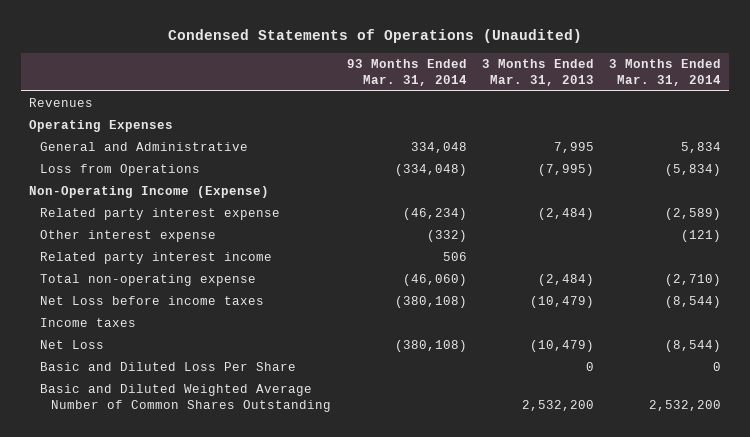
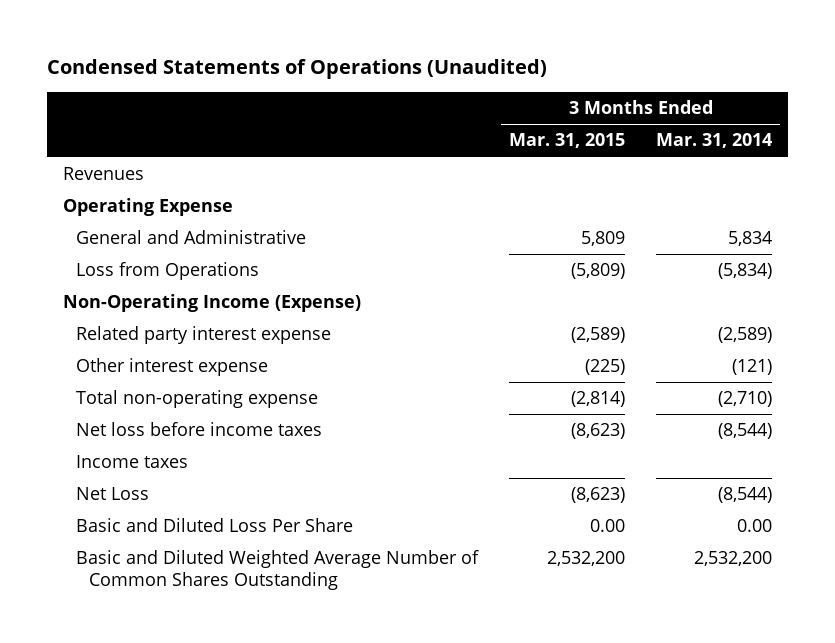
[346,58,467,86] 93 Months Ended Mar. 31, 2014 -> none
[481,58,594,86] 3 Months Ended Mar. 31, 2013 -> none
none -> [509,133,626,149] Mar. 31, 2015
[28,120,173,133] Operating Expenses -> [62,198,233,217] Operating Expense
[40,252,273,265] Related party interest income -> none
[40,296,265,306] Net Loss before income taxes -> [75,422,322,437] Net loss before income taxes
[713,362,722,372] 0 -> [737,519,773,533] 0.00

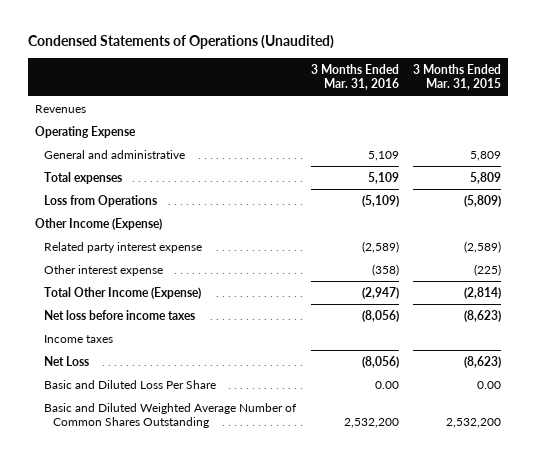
[656,133,773,149] Mar. 31, 2014 -> none
none -> [310,63,399,91] 3 Months Ended Mar. 31, 2016
[75,230,306,245] General and Administrative -> [44,149,186,159] General and administrative
none -> [44,171,123,184] Total expenses
[62,294,361,313] Non-Operating Income (Expense) -> [35,217,163,230] Other Income (Expense)
[75,390,318,409] Total non-operating expense -> [44,286,202,299] Total Other Income (Expense)

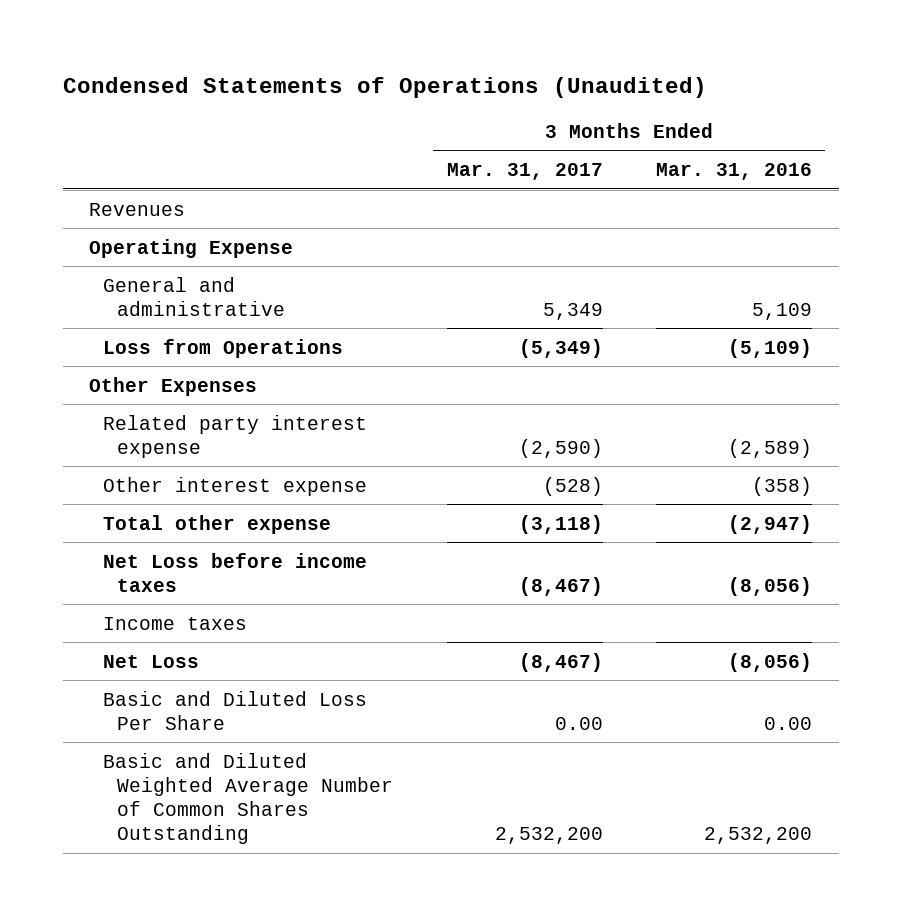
[413,63,502,91] 3 Months Ended Mar. 31, 2015 -> none
none -> [446,163,603,181] Mar. 31, 2017
[44,171,123,184] Total expenses -> none
[35,217,163,230] Other Income (Expense) -> [89,376,258,396] Other Expenses
[44,286,202,299] Total Other Income (Expense) -> [103,514,332,534] Total other expense
[44,309,196,320] Net loss before income taxes -> [103,552,368,592] Net Loss before income taxes

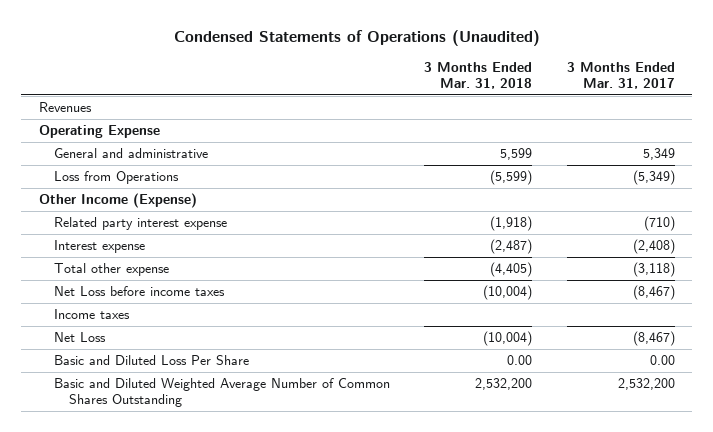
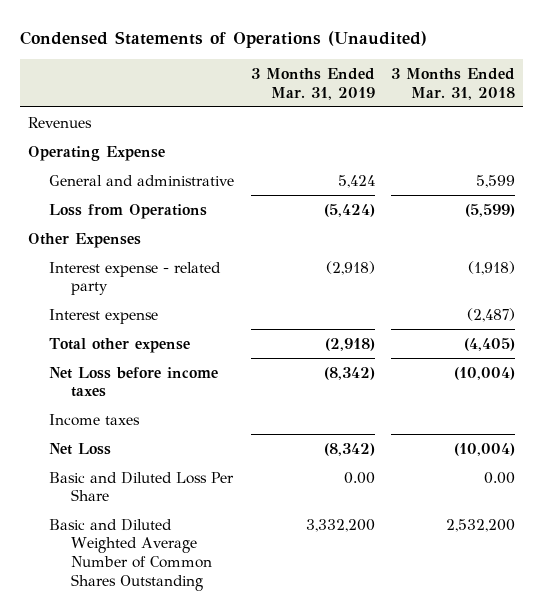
[566,61,675,89] 3 Months Ended Mar. 31, 2017 -> none
none -> [250,67,375,100] 3 Months Ended Mar. 31, 2019
[38,193,197,209] Other Income (Expense) -> [28,232,142,248] Other Expenses
[53,217,227,231] Related party interest expense -> [49,261,222,296] Interest expense - related party

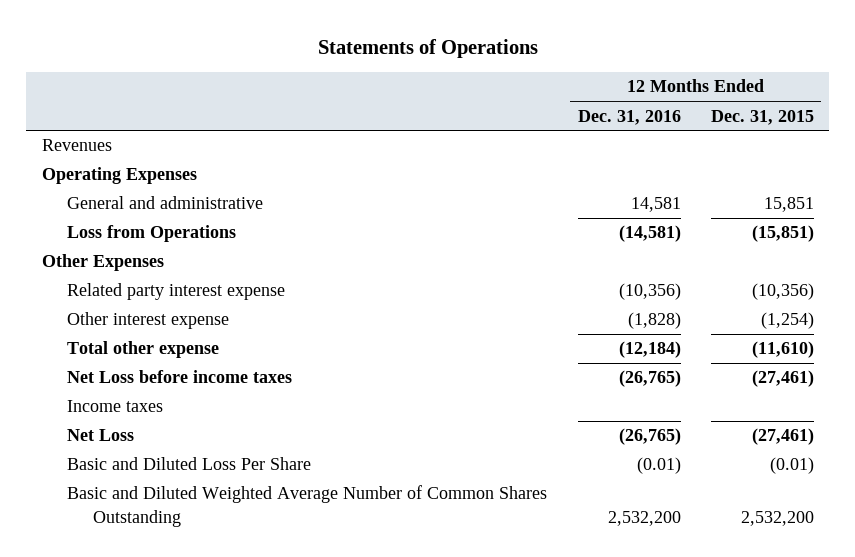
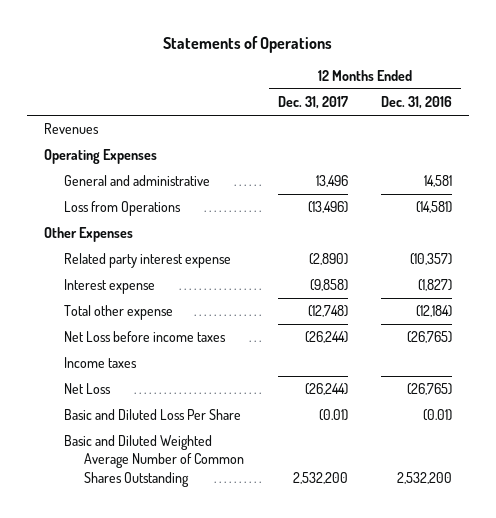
[710,109,814,125] Dec. 31, 2015 -> none
none -> [277,96,348,110] Dec. 31, 2017
[618,283,681,301] (10,356) -> [410,253,453,266] (10,357)
[67,312,230,330] Other interest expense -> [63,279,155,295] Interest expense
[627,312,681,330] (1,828) -> [418,279,453,292] (1,827)

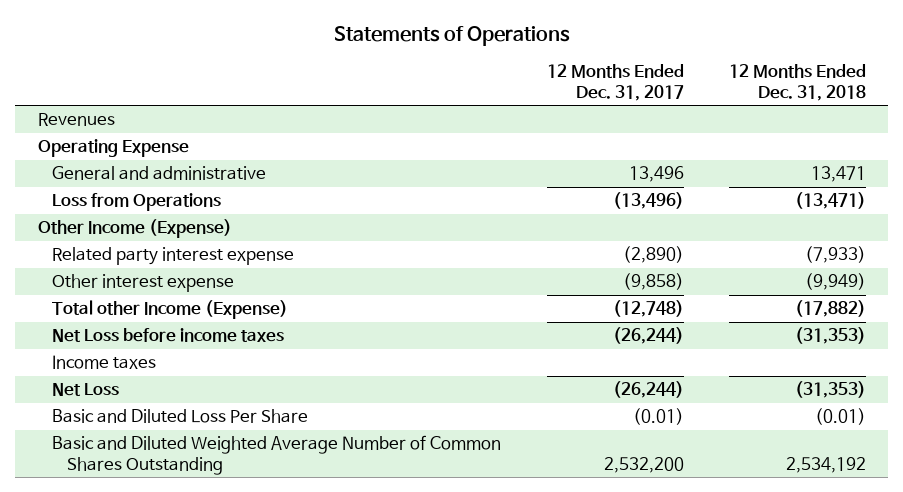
[381,96,453,110] Dec. 31, 2016 -> none
none -> [728,64,866,102] 12 Months Ended Dec. 31, 2018
[43,149,157,165] Operating Expenses -> none
none -> [37,139,189,158] Operating Expense
[43,227,133,243] Other Expenses -> none
none -> [37,219,232,239] Other Income (Expense)
[63,279,155,295] Interest expense -> [52,274,235,293] Other interest expense
[63,305,173,321] Total other expense -> [52,300,289,320] Total other Income (Expense)

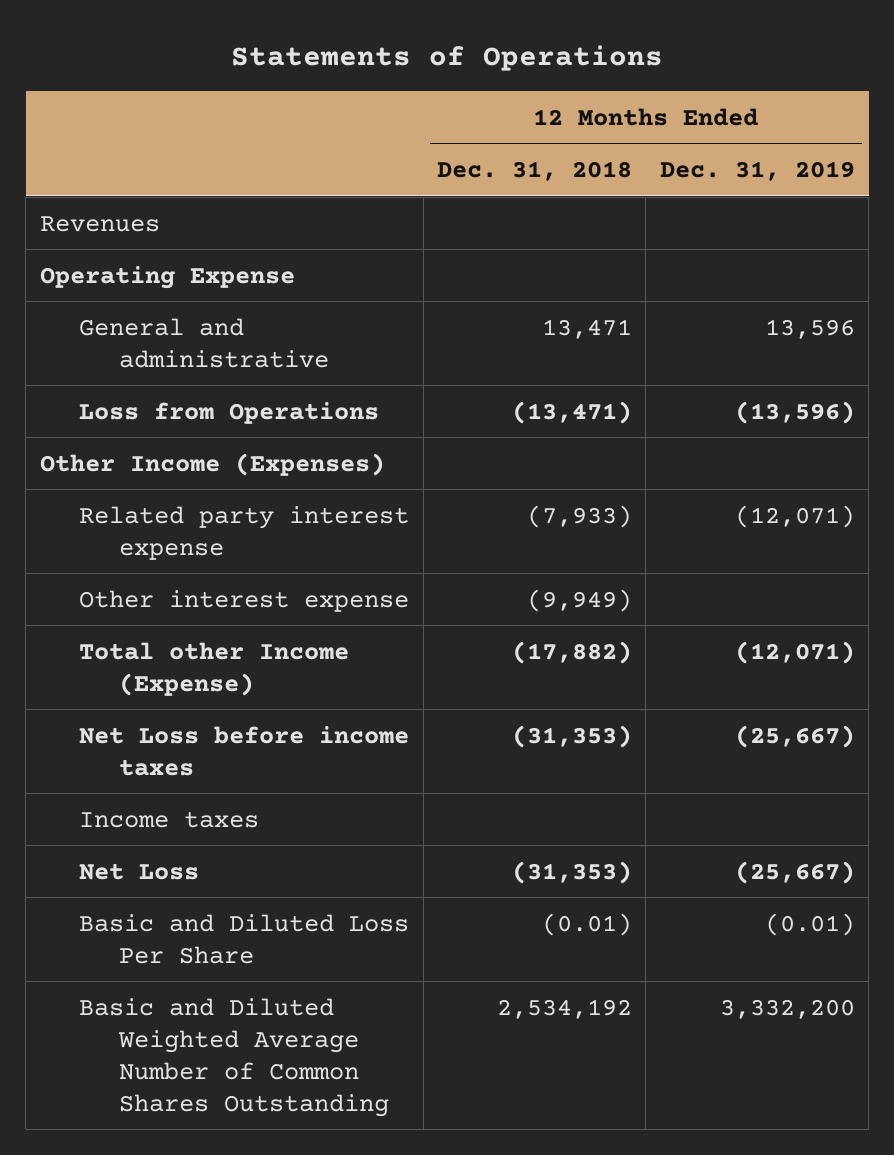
[546,64,684,102] 12 Months Ended Dec. 31, 2017 -> none
none -> [659,160,855,181] Dec. 31, 2019
[37,219,232,239] Other Income (Expense) -> [39,452,385,476] Other Income (Expenses)

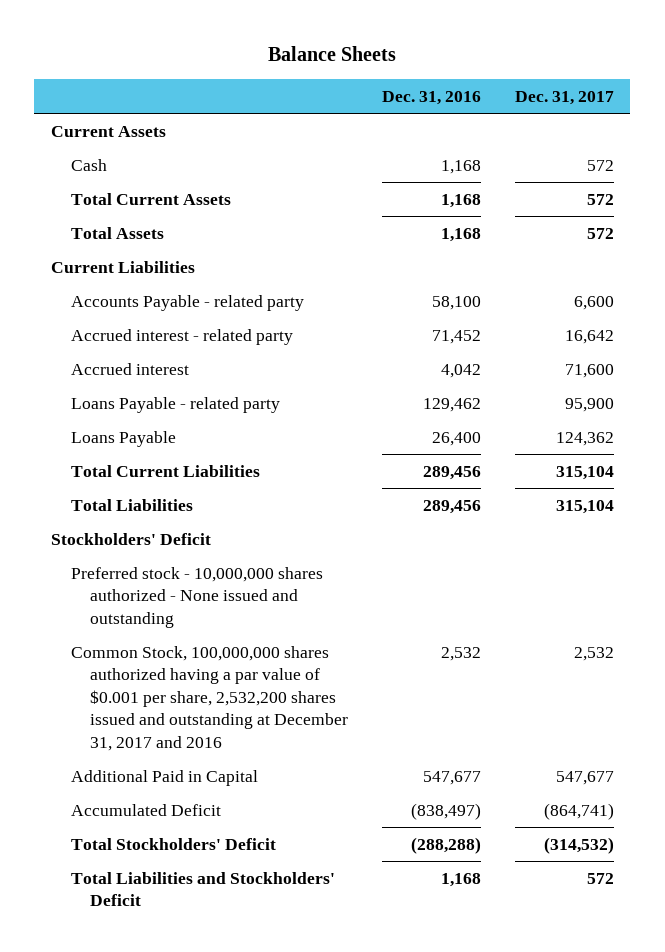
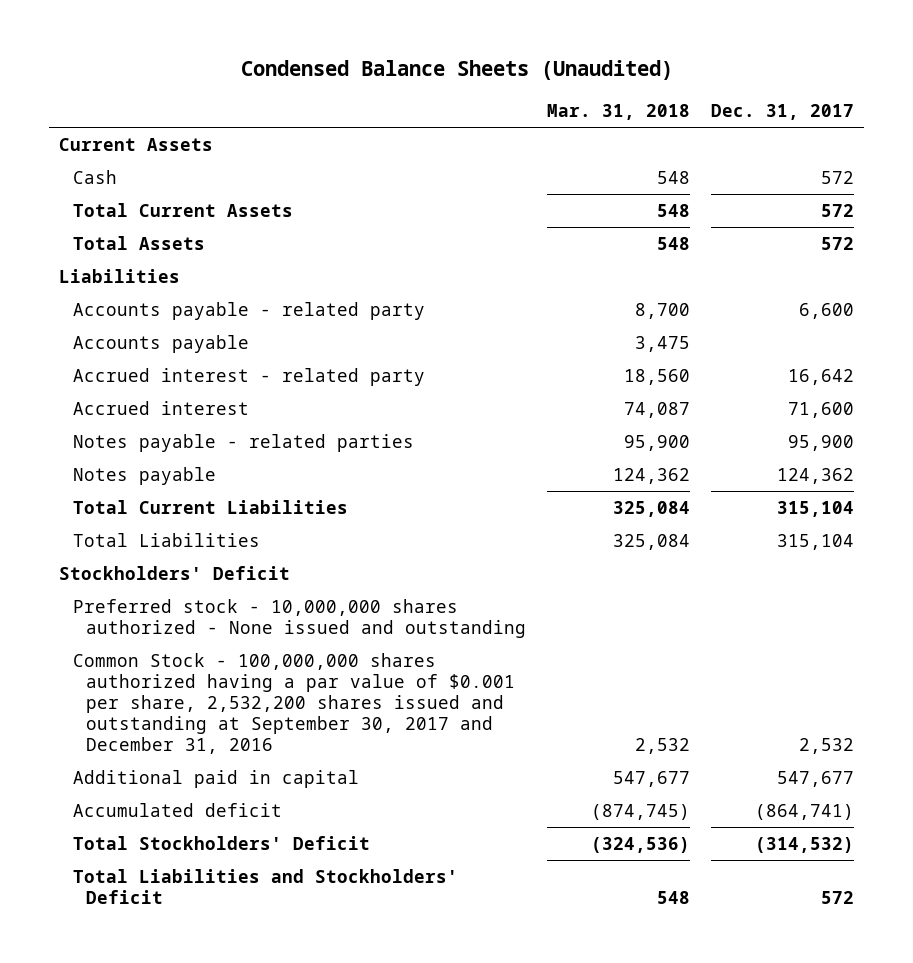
[268,46,397,62] Balance Sheets -> [240,60,673,81] Condensed Balance Sheets (Unaudited)
[381,90,481,105] Dec. 31, 2016 -> none
none -> [547,104,691,121] Mar. 31, 2018
[51,260,196,273] Current Liabilities -> [59,268,181,283] Liabilities
[70,294,304,311] Accounts Payable - related party -> [72,301,425,320] Accounts payable - related party
none -> [72,334,249,353] Accounts payable
[70,396,280,413] Loans Payable - related party -> [72,433,414,452] Notes payable - related parties
[70,430,176,447] Loans Payable -> [72,466,216,485] Notes payable
[70,645,349,751] Common Stock, 100,000,000 shares authorized having a par value of $0.001 per share, 2,532,200 shares issued and outstanding at December 31, 2017 and 2016 -> [72,652,516,754] Common Stock - 100,000,000 shares authorized having a par value of $0.001 per share, 2,532,200 shares issued and outstanding at September 30, 2017 and December 31, 2016
[70,769,258,786] Additional Paid in Capital -> [72,769,359,788] Additional paid in capital
[70,803,221,816] Accumulated Deficit -> [72,802,282,817] Accumulated deficit

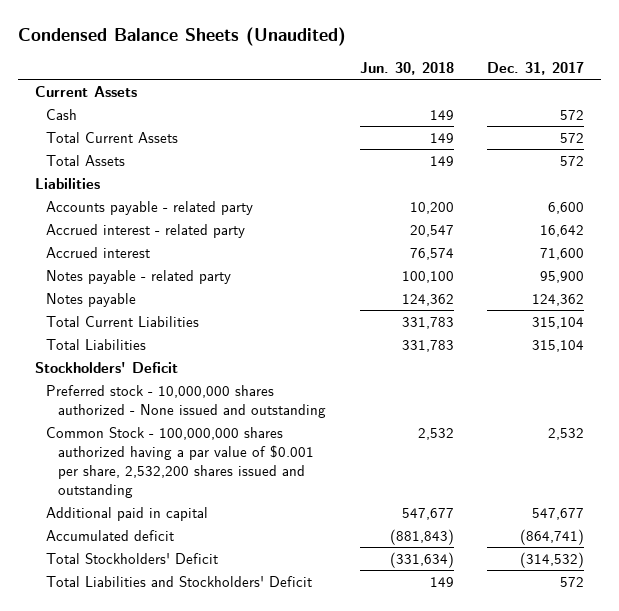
[547,104,691,121] Mar. 31, 2018 -> none
none -> [359,62,454,76] Jun. 30, 2018
[72,334,249,353] Accounts payable -> none
[72,433,414,452] Notes payable - related parties -> [46,269,232,284] Notes payable - related party
[72,652,516,754] Common Stock - 100,000,000 shares authorized having a par value of $0.001 per share, 2,532,200 shares issued and outstanding at September 30, 2017 and December 31, 2016 -> [46,426,314,499] Common Stock - 100,000,000 shares authorized having a par value of $0.001 per share, 2,532,200 shares issued and outstanding

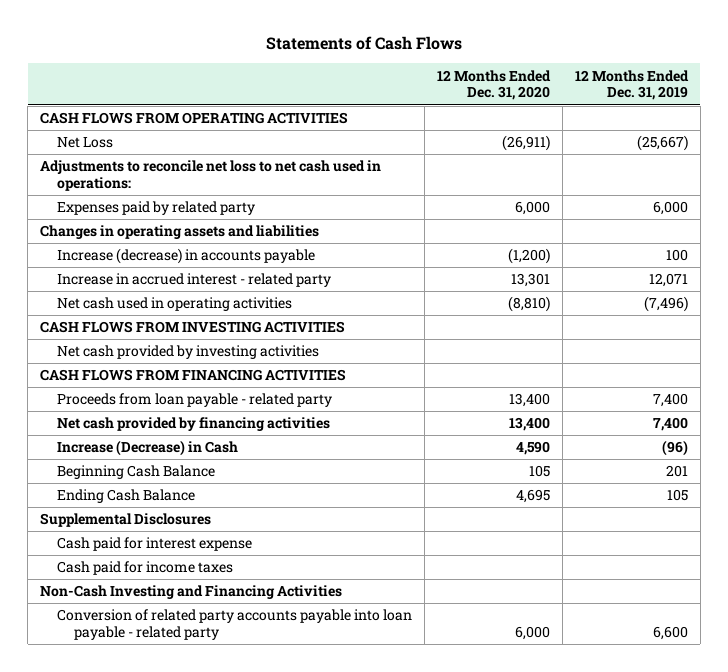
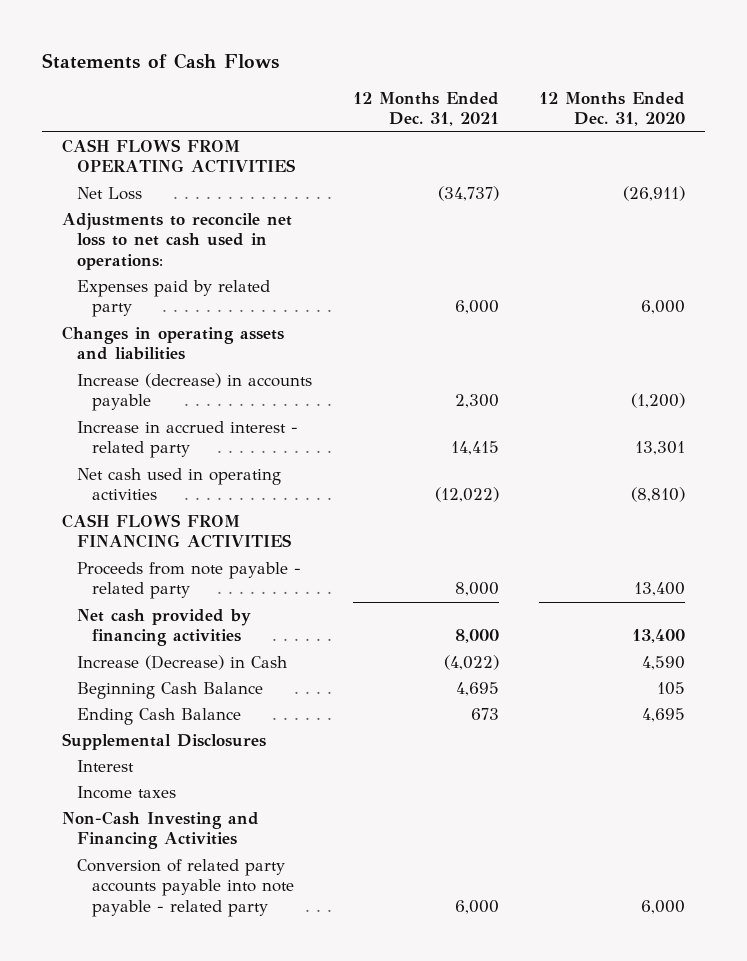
[574,69,689,101] 12 Months Ended Dec. 31, 2019 -> none
none -> [352,91,499,127] 12 Months Ended Dec. 31, 2021
[40,321,346,334] CASH FLOWS FROM INVESTING ACTIVITIES -> none
[57,345,320,360] Net cash provided by investing activities -> none
[57,393,333,408] Proceeds from loan payable - related party -> [77,562,302,600] Proceeds from note payable - related party
[57,537,253,552] Cash paid for interest expense -> [77,760,135,773] Interest
[57,561,234,576] Cash paid for income taxes -> [77,786,177,800] Income taxes
[57,609,413,641] Conversion of related party accounts payable into loan payable - related party -> [77,859,295,917] Conversion of related party accounts payable into note payable - related party

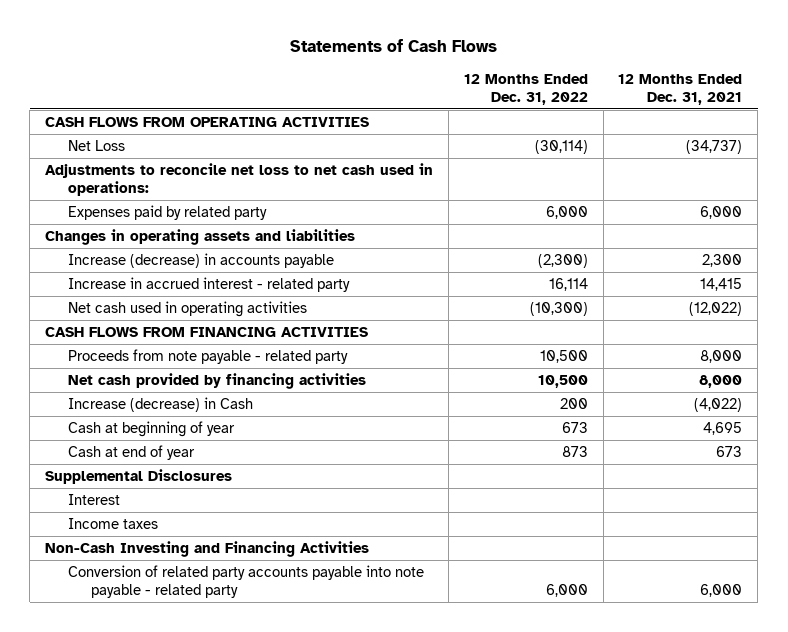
[539,91,686,127] 12 Months Ended Dec. 31, 2020 -> none
none -> [463,73,588,105] 12 Months Ended Dec. 31, 2022
[77,655,288,671] Increase (Decrease) in Cash -> [67,396,253,412] Increase (decrease) in Cash
[77,682,264,700] Beginning Cash Balance -> [67,420,235,437] Cash at beginning of year
[77,708,242,726] Ending Cash Balance -> [67,444,195,460] Cash at end of year

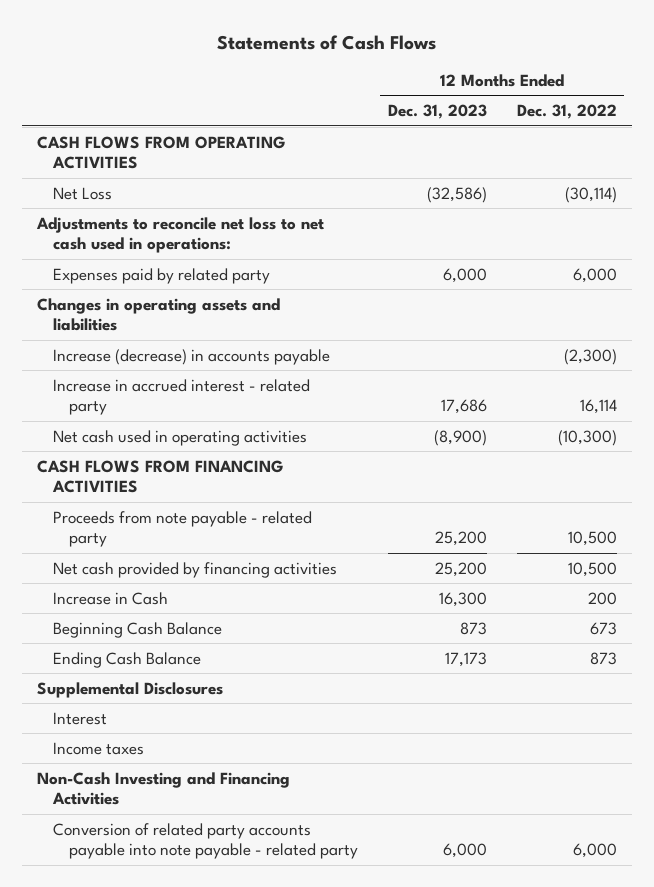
[618,73,743,105] 12 Months Ended Dec. 31, 2021 -> none
none -> [387,104,487,120] Dec. 31, 2023
[67,396,253,412] Increase (decrease) in Cash -> [53,591,169,605] Increase in Cash
[67,420,235,437] Cash at beginning of year -> [53,621,223,638] Beginning Cash Balance
[67,444,195,460] Cash at end of year -> [53,651,202,668] Ending Cash Balance

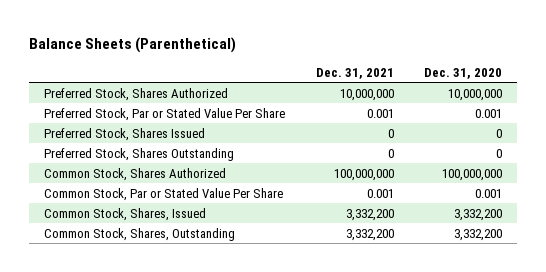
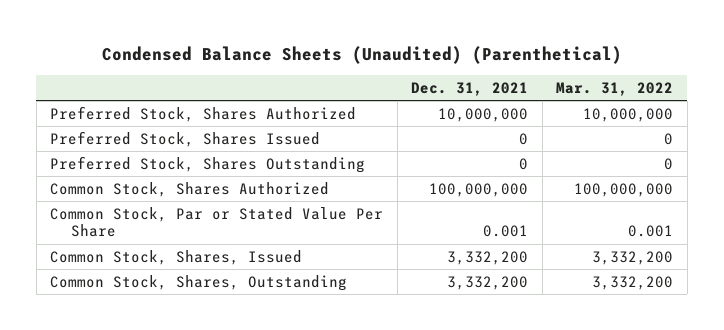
[29,37,237,54] Balance Sheets (Parenthetical) -> [101,45,622,64] Condensed Balance Sheets (Unaudited) (Parenthetical)
[424,68,503,80] Dec. 31, 2020 -> none
none -> [556,81,674,96] Mar. 31, 2022
[44,107,286,121] Preferred Stock, Par or Stated Value Per Share -> none

